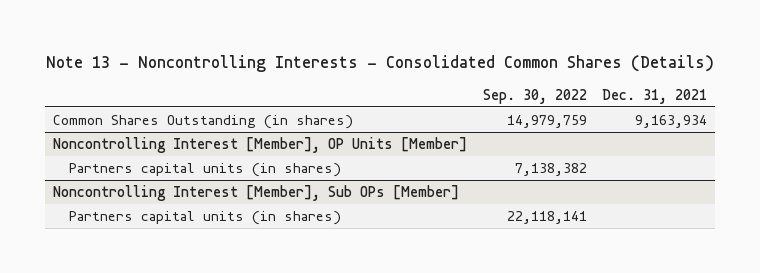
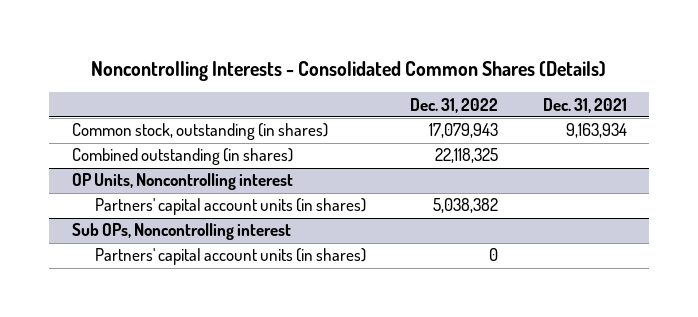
[46,54,715,72] Note 13 - Noncontrolling Interests - Consolidated Common Shares (Details) -> [91,60,607,81] Noncontrolling Interests - Consolidated Common Shares (Details)
[482,88,587,104] Sep. 30, 2022 -> none
none -> [410,97,499,113] Dec. 31, 2022
[53,115,354,130] Common Shares Outstanding (in shares) -> [71,123,328,141] Common stock, outstanding (in shares)
none -> [71,148,293,166] Combined outstanding (in shares)
[53,137,468,154] Noncontrolling Interest [Member], OP Units [Member] -> [71,173,293,191] OP Units, Noncontrolling interest
[69,163,342,178] Partners capital units (in shares) -> [95,198,367,216] Partners' capital account units (in shares)
[53,185,460,202] Noncontrolling Interest [Member], Sub OPs [Member] -> [71,223,291,241] Sub OPs, Noncontrolling interest
[69,211,342,226] Partners capital units (in shares) -> [95,248,367,266] Partners' capital account units (in shares)

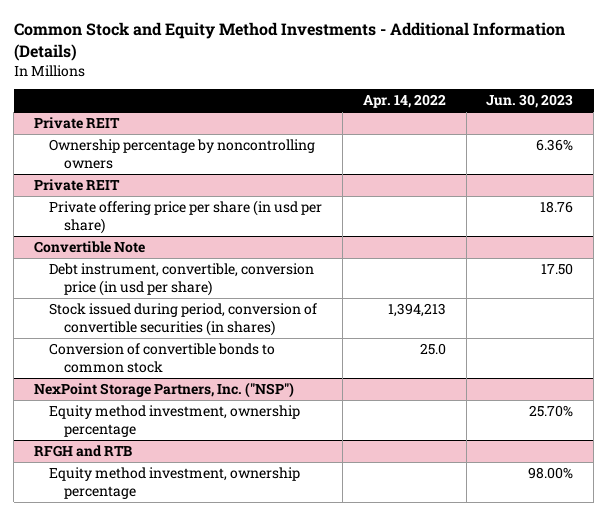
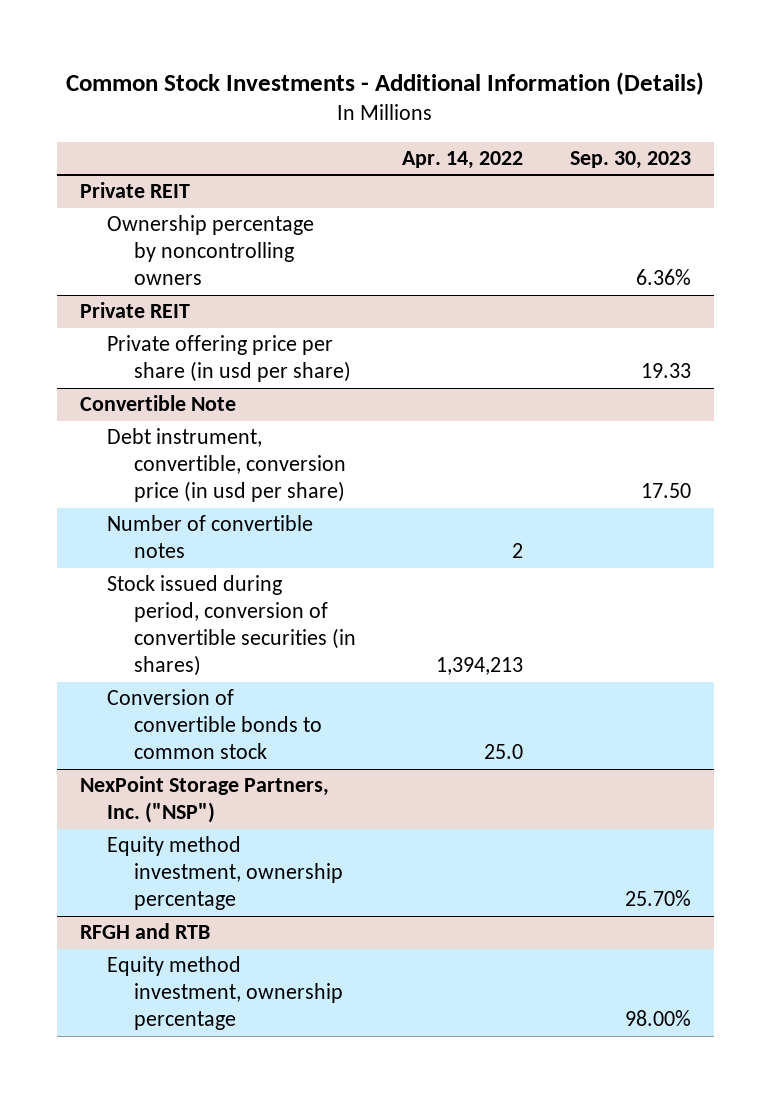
[13,22,565,61] Common Stock and Equity Method Investments - Additional Information (Details) -> [66,71,705,95] Common Stock Investments - Additional Information (Details)
[486,94,574,109] Jun. 30, 2023 -> none
none -> [569,151,691,170] Sep. 30, 2023
none -> [106,515,313,559] Number of convertible notes

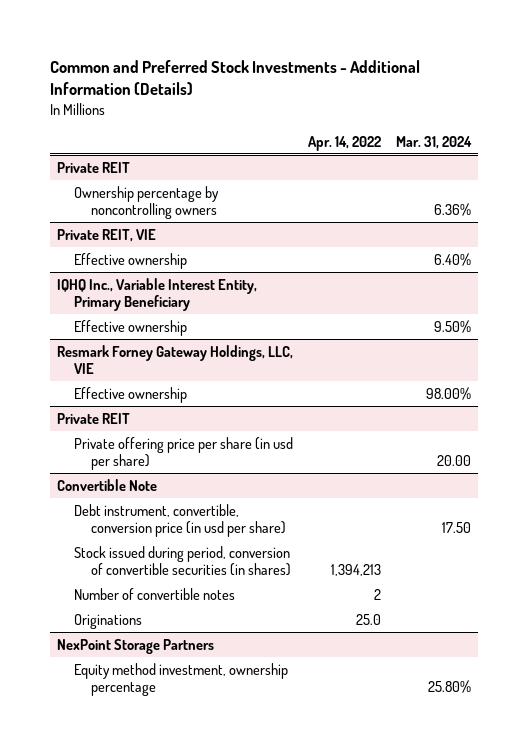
[66,71,705,95] Common Stock Investments - Additional Information (Details) -> [50,59,421,96] Common and Preferred Stock Investments - Additional Information (Details)
[569,151,691,170] Sep. 30, 2023 -> none
none -> [395,135,472,149] Mar. 31, 2024
none -> [57,228,157,242] Private REIT, VIE
none -> [74,252,188,269] Effective ownership
none -> [57,277,258,311] IQHQ Inc., Variable Interest Entity, Primary Beneficiary
none -> [74,319,188,336] Effective ownership
none -> [57,344,294,374] Resmark Forney Gateway Holdings, LLC, VIE
none -> [74,386,188,403] Effective ownership
[79,776,329,824] NexPoint Storage Partners, Inc. ("NSP") -> none
[106,836,343,911] Equity method investment, ownership percentage -> none
[79,923,210,940] RFGH and RTB -> none
[106,956,343,1031] Equity method investment, ownership percentage -> none
[106,515,313,559] Number of convertible notes -> [74,587,236,600] Number of convertible notes
[106,689,322,760] Conversion of convertible bonds to common stock -> [74,613,143,629] Originations
none -> [57,638,215,654] NexPoint Storage Partners
none -> [74,662,289,696] Equity method investment, ownership percentage

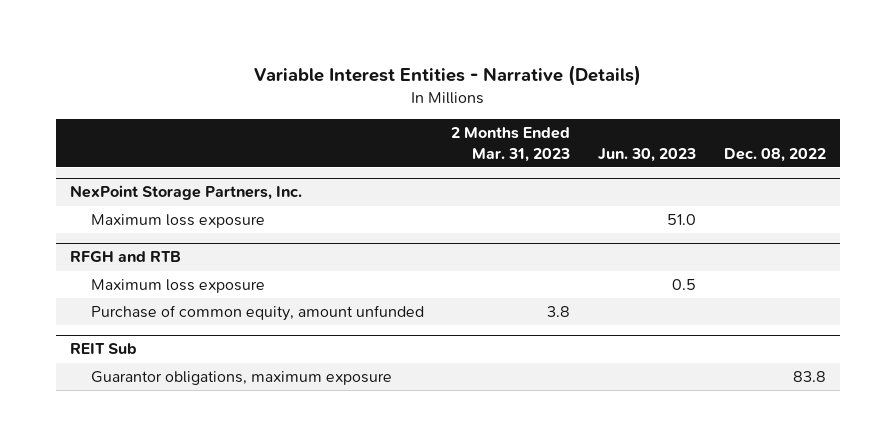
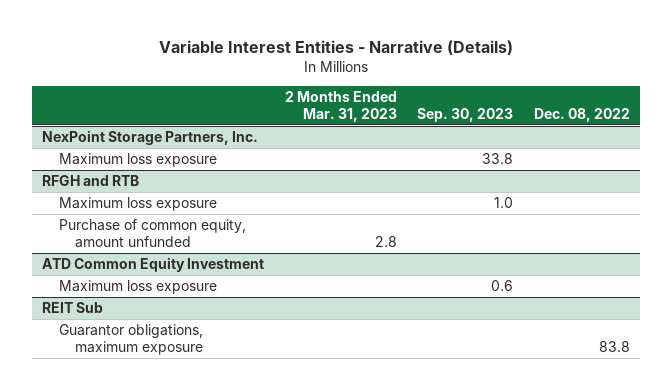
[598,147,697,162] Jun. 30, 2023 -> none
none -> [417,107,514,122] Sep. 30, 2023
[547,306,571,318] 3.8 -> [374,235,397,247] 2.8
none -> [42,256,265,272] ATD Common Equity Investment
none -> [58,279,217,294] Maximum loss exposure

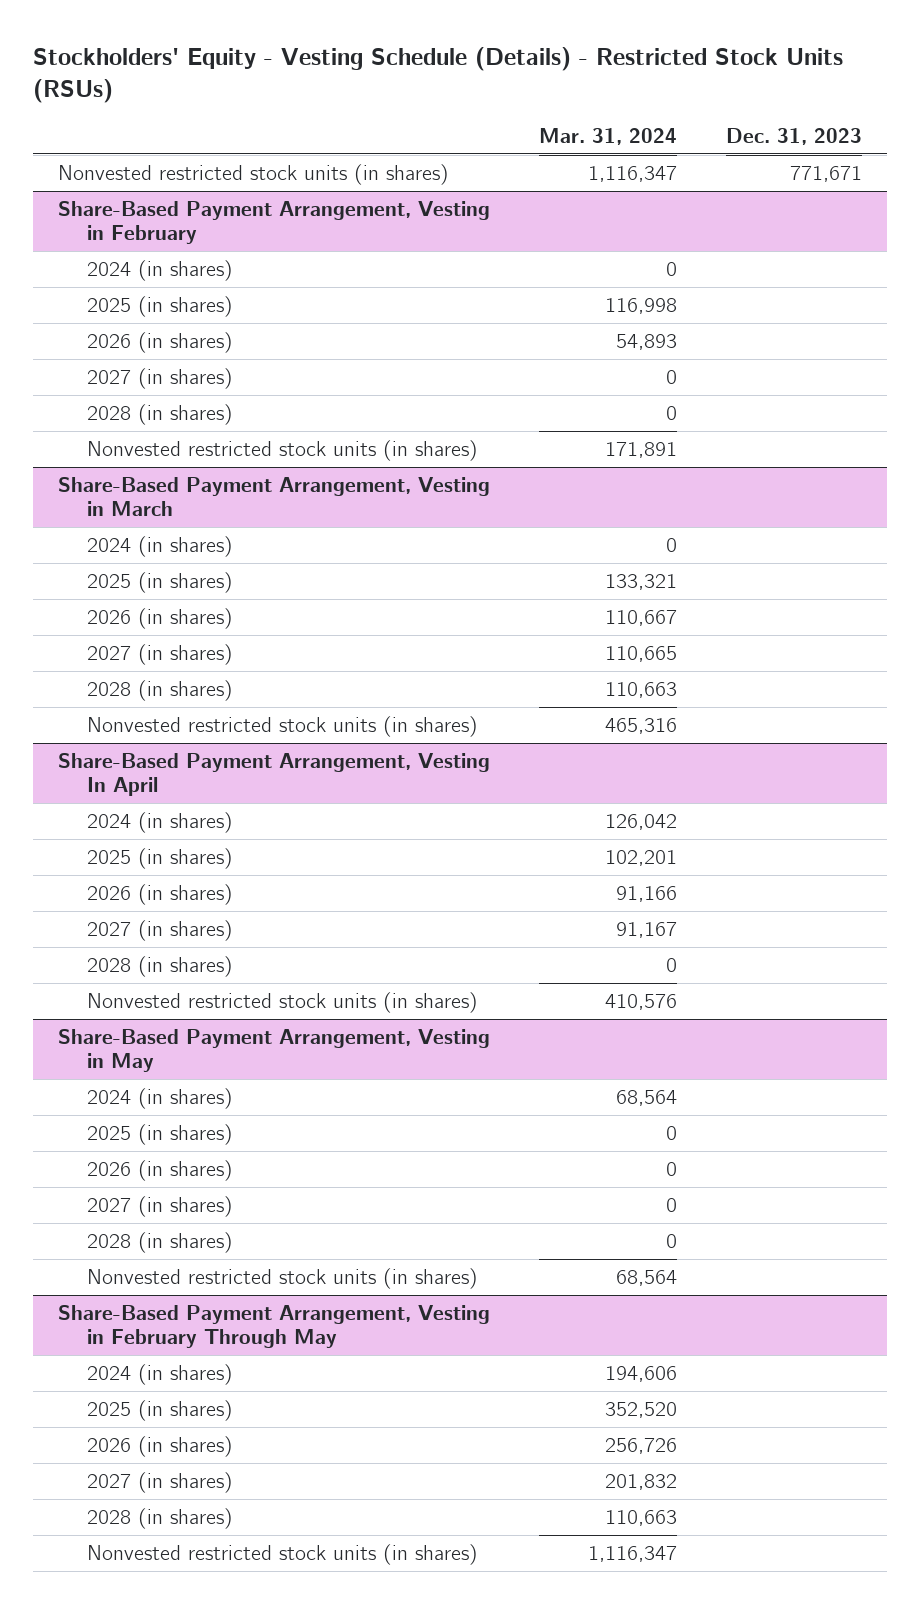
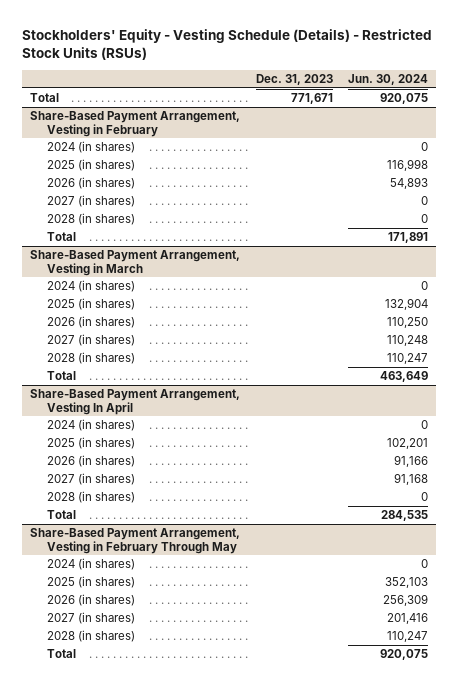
[539,128,678,146] Mar. 31, 2024 -> none
none -> [348,74,429,86] Jun. 30, 2024
[57,163,449,185] Nonvested restricted stock units (in shares) -> [29,93,59,103] Total
[86,439,478,461] Nonvested restricted stock units (in shares) -> [46,232,76,242] Total
[86,715,478,737] Nonvested restricted stock units (in shares) -> [46,371,76,381] Total
[57,1028,490,1073] Share-Based Payment Arrangement, Vesting in May -> none
[86,1087,233,1109] 2024 (in shares) -> none
[86,1123,233,1145] 2025 (in shares) -> none
[86,1159,233,1181] 2026 (in shares) -> none
[86,1195,233,1217] 2027 (in shares) -> none
[86,1231,233,1253] 2028 (in shares) -> none
[86,1267,478,1289] Nonvested restricted stock units (in shares) -> none
[86,991,478,1013] Nonvested restricted stock units (in shares) -> [46,510,76,520] Total
[86,1543,478,1565] Nonvested restricted stock units (in shares) -> [46,649,76,659] Total

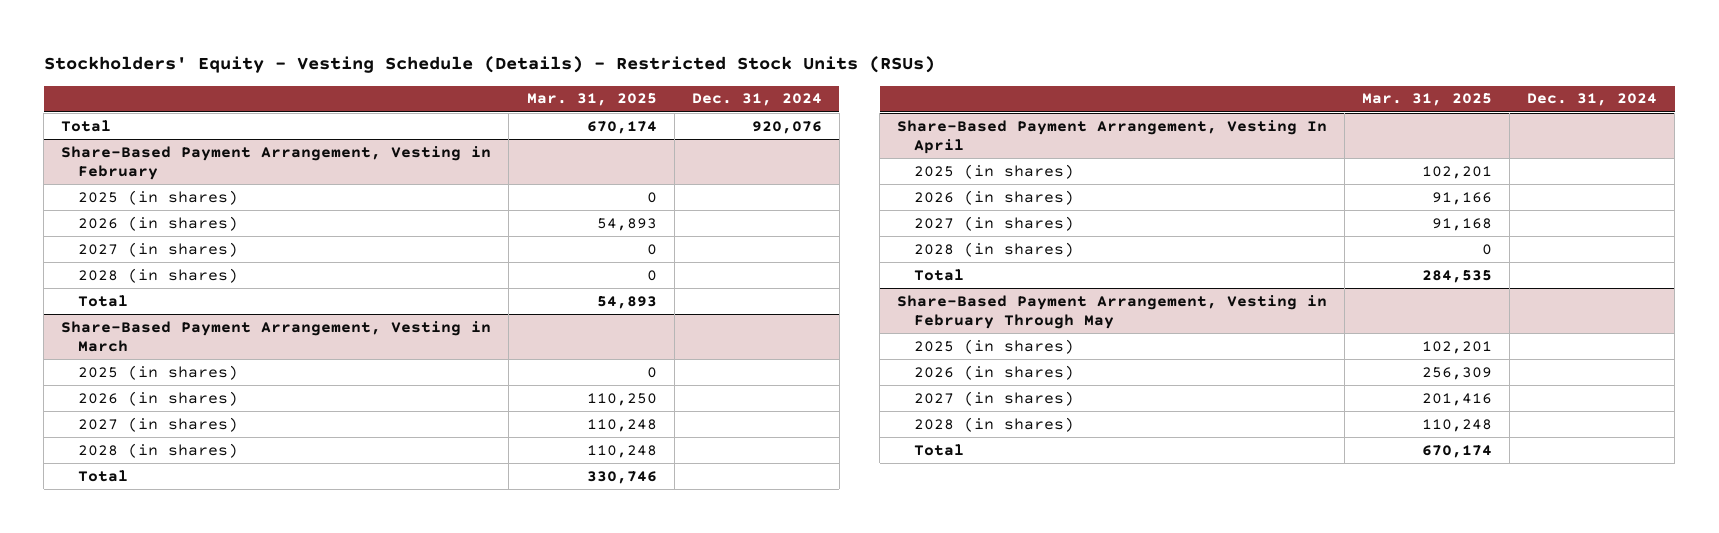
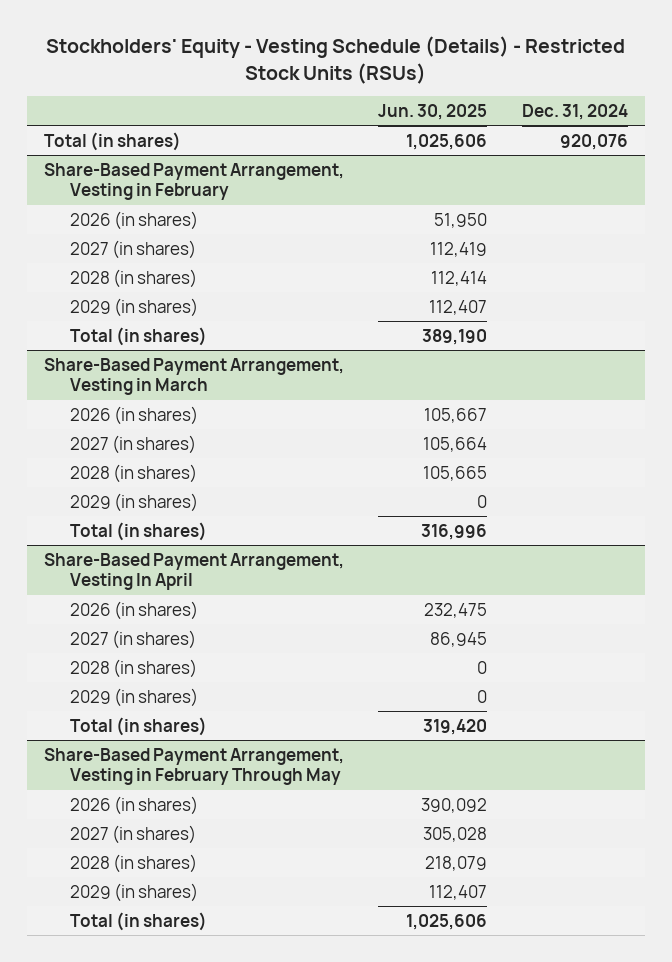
[526,93,657,107] Mar. 31, 2025 -> none
none -> [378,103,488,120] Jun. 30, 2025
[61,119,112,132] Total -> [44,131,182,151] Total (in shares)
[78,189,239,205] 2025 (in shares) -> none
none -> [70,297,199,317] 2029 (in shares)
[78,294,129,307] Total -> [70,326,208,346] Total (in shares)
[78,364,239,380] 2025 (in shares) -> none
none -> [70,492,199,512] 2029 (in shares)
[78,469,129,482] Total -> [70,521,208,541] Total (in shares)
[914,163,1075,179] 2025 (in shares) -> none
none -> [70,687,199,707] 2029 (in shares)
[914,268,965,281] Total -> [70,716,208,736] Total (in shares)
[914,338,1075,354] 2025 (in shares) -> none
none -> [70,882,199,902] 2029 (in shares)
[914,443,965,456] Total -> [70,911,208,931] Total (in shares)

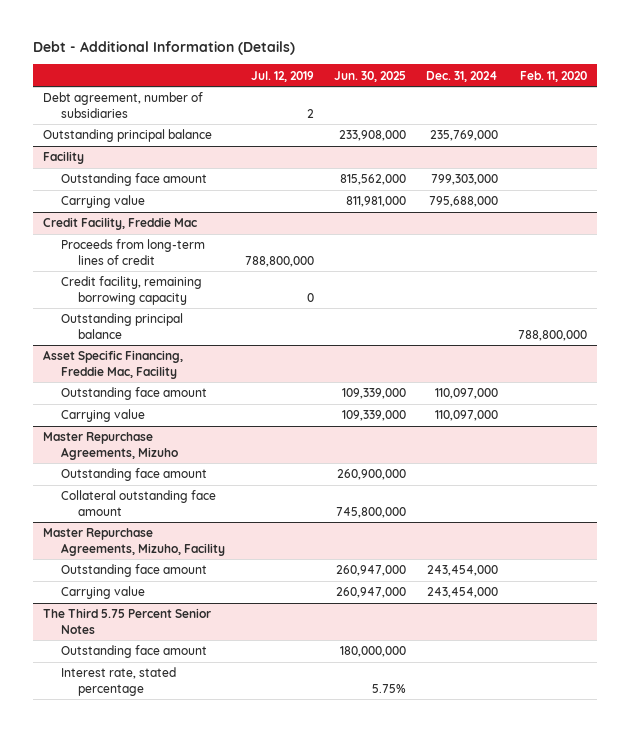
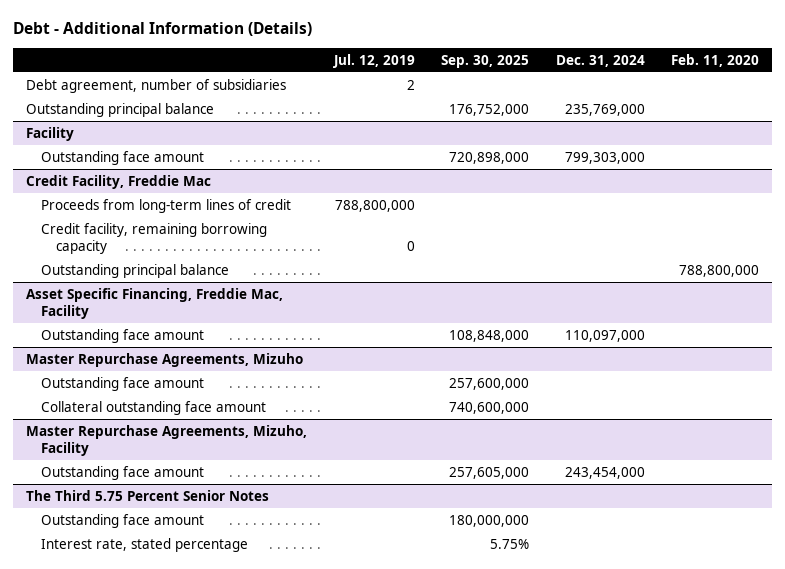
[333,70,406,82] Jun. 30, 2025 -> none
none -> [441,54,530,68] Sep. 30, 2025
[60,195,145,209] Carrying value -> none
[60,409,145,423] Carrying value -> none
[60,586,145,600] Carrying value -> none

